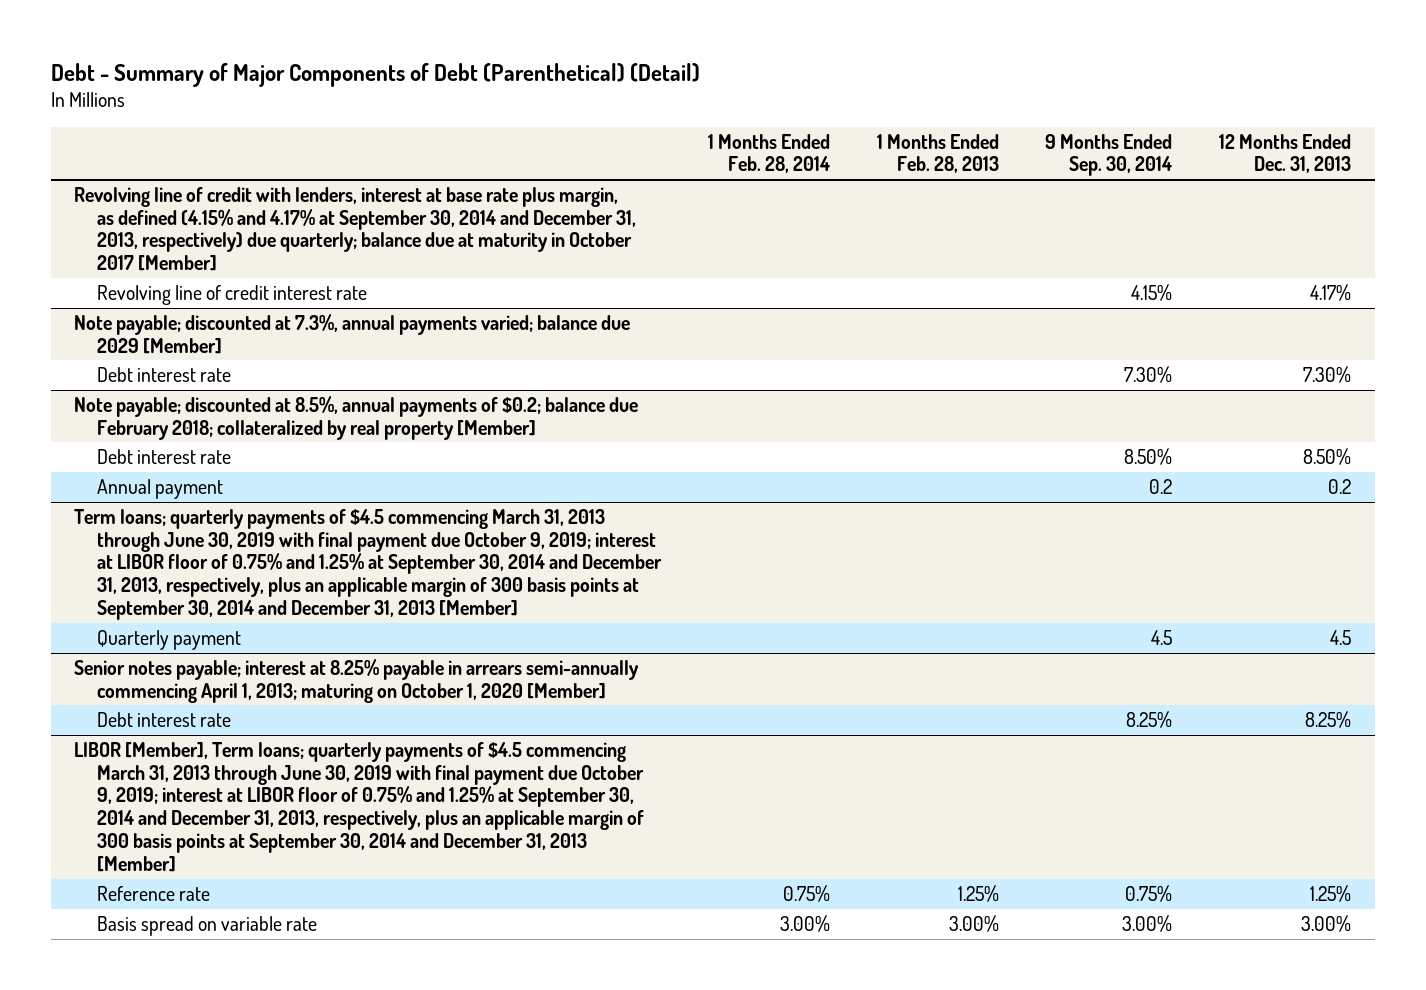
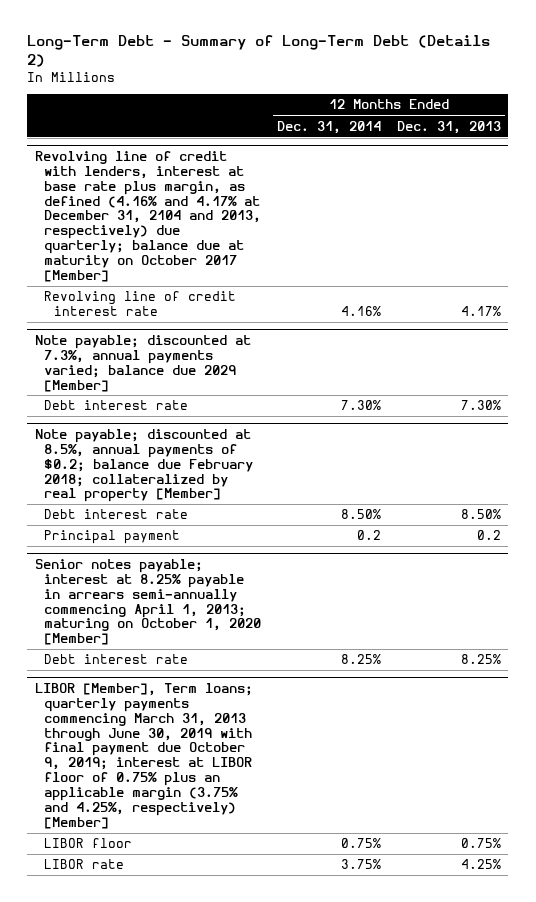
[50,63,700,88] Debt - Summary of Major Components of Debt (Parenthetical) (Detail) -> [27,35,491,68] Long-Term Debt - Summary of Long-Term Debt (Details 2)
[707,133,830,174] 1 Months Ended Feb. 28, 2014 -> none
[876,133,999,174] 1 Months Ended Feb. 28, 2013 -> none
[1045,133,1173,177] 9 Months Ended Sep. 30, 2014 -> none
none -> [276,120,381,134] Dec. 31, 2014
[74,186,636,272] Revolving line of credit with lenders, interest at base rate plus margin, as defined (4.15% and 4.17% at September 30, 2014 and December 31, 2013, respectively) due quarterly; balance due at maturity in October 2017 [Member] -> [35,150,262,283] Revolving line of credit with lenders, interest at base rate plus margin, as defined (4.16% and 4.17% at December 31, 2104 and 2013, respectively) due quarterly; balance due at maturity on October 2017 [Member]
[74,508,662,621] Term loans; quarterly payments of $4.5 commencing March 31, 2013 through June 30, 2019 with final payment due October 9, 2019; interest at LIBOR floor of 0.75% and 1.25% at September 30, 2014 and December 31, 2013, respectively, plus an applicable margin of 300 basis points at September 30, 2014 and December 31, 2013 [Member] -> none
[96,629,241,650] Quarterly payment -> none
[96,478,223,499] Annual payment -> [44,530,181,545] Principal payment
[96,885,210,901] Reference rate -> none
[96,915,317,936] Basis spread on variable rate -> none
[74,741,644,872] LIBOR [Member], Term loans; quarterly payments of $4.5 commencing March 31, 2013 through June 30, 2019 with final payment due October 9, 2019; interest at LIBOR floor of 0.75% and 1.25% at September 30, 2014 and December 31, 2013, respectively, plus an applicable margin of 300 basis points at September 30, 2014 and December 31, 2013 [Member] -> [35,682,254,830] LIBOR [Member], Term loans; quarterly payments commencing March 31, 2013 through June 30, 2019 with final payment due October 9, 2019; interest at LIBOR floor of 0.75% plus an applicable margin (3.75% and 4.25%, respectively) [Member]
none -> [44,838,133,849] LIBOR floor
none -> [44,859,125,870] LIBOR rate

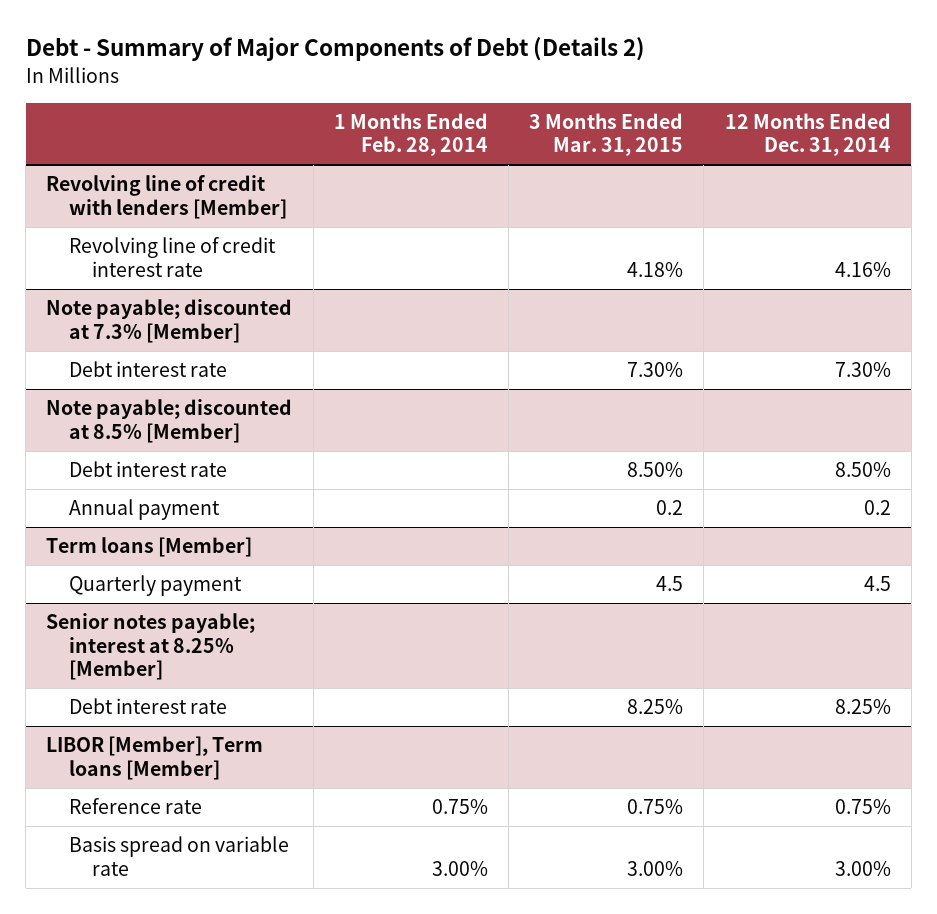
[27,35,491,68] Long-Term Debt - Summary of Long-Term Debt (Details 2) -> [25,37,645,62] Debt - Summary of Major Components of Debt (Details 2)
[396,120,501,134] Dec. 31, 2013 -> none
none -> [333,113,488,157] 1 Months Ended Feb. 28, 2014
none -> [529,113,684,157] 3 Months Ended Mar. 31, 2015
[35,150,262,283] Revolving line of credit with lenders, interest at base rate plus margin, as defined (4.16% and 4.17% at December 31, 2104 and 2013, respectively) due quarterly; balance due at maturity on October 2017 [Member] -> [46,175,287,219] Revolving line of credit with lenders [Member]
[35,334,252,392] Note payable; discounted at 7.3%, annual payments varied; balance due 2029 [Member] -> [46,299,293,343] Note payable; discounted at 7.3% [Member]
[35,428,254,503] Note payable; discounted at 8.5%, annual payments of $0.2; balance due February 2018; collateralized by real property [Member] -> [46,399,293,443] Note payable; discounted at 8.5% [Member]
[44,530,181,545] Principal payment -> [68,499,220,521] Annual payment
none -> [46,537,253,558] Term loans [Member]
none -> [68,575,242,597] Quarterly payment
[35,558,262,646] Senior notes payable; interest at 8.25% payable in arrears semi-annually commencing April 1, 2013; maturing on October 1, 2020 [Member] -> [46,613,256,681] Senior notes payable; interest at 8.25% [Member]
[35,682,254,830] LIBOR [Member], Term loans; quarterly payments commencing March 31, 2013 through June 30, 2019 with final payment due October 9, 2019; interest at LIBOR floor of 0.75% plus an applicable margin (3.75% and 4.25%, respectively) [Member] -> none
[44,859,125,870] LIBOR rate -> none
none -> [46,736,264,780] LIBOR [Member], Term loans [Member]
[44,838,133,849] LIBOR floor -> [68,798,202,815] Reference rate
none -> [68,836,289,876] Basis spread on variable rate

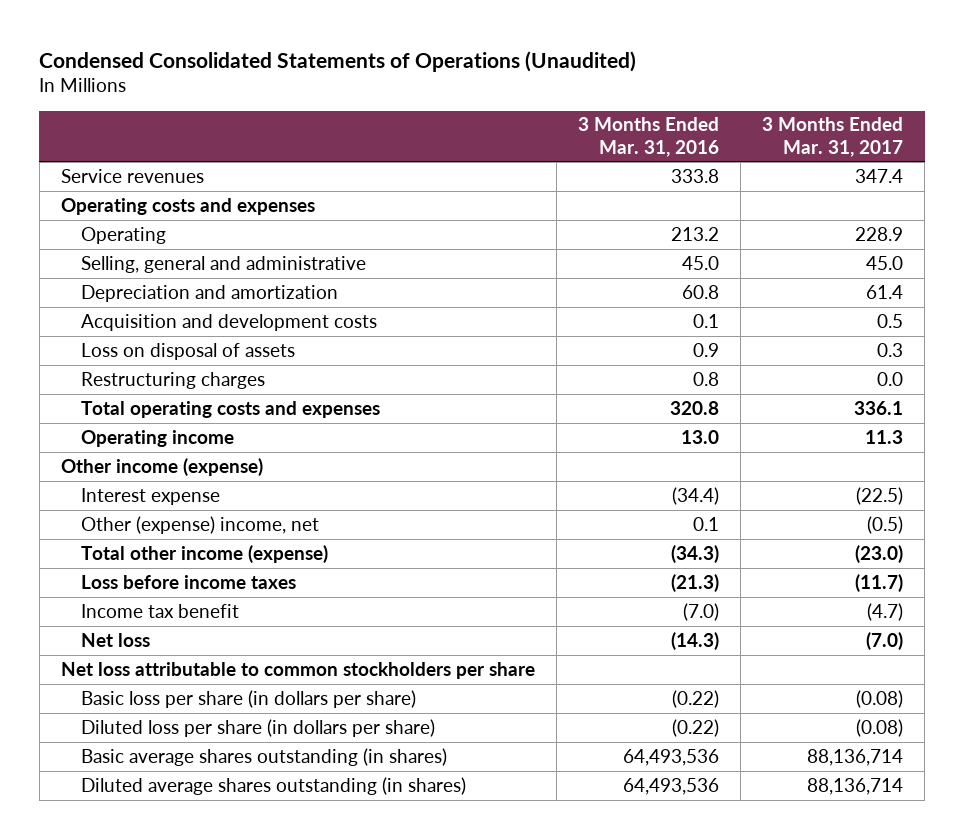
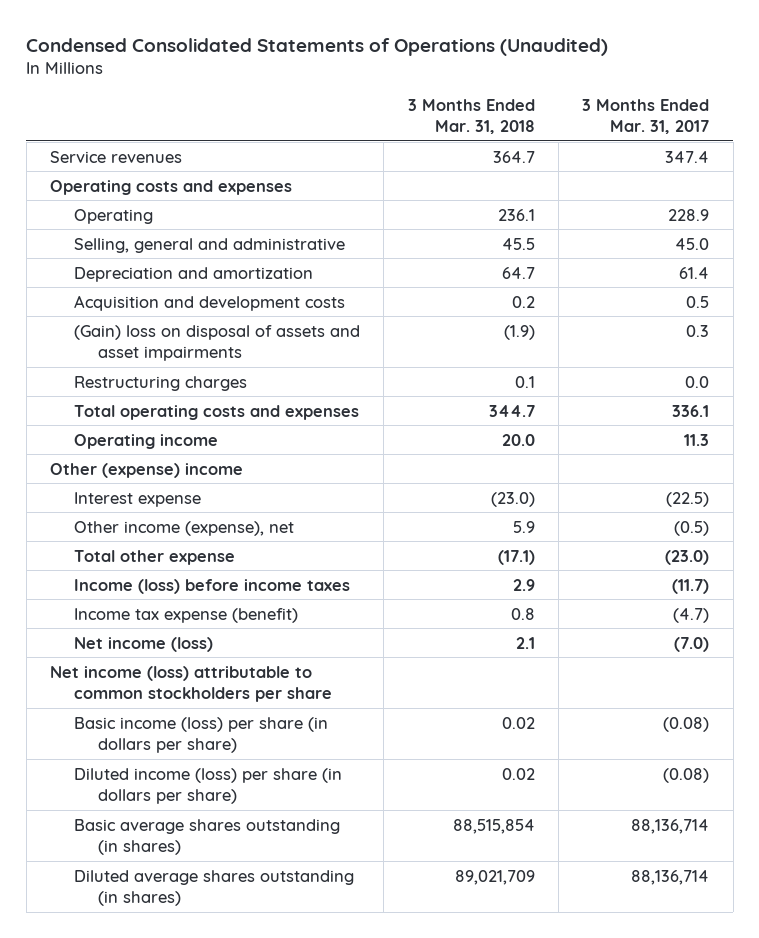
[577,117,719,157] 3 Months Ended Mar. 31, 2016 -> none
none -> [407,98,535,134] 3 Months Ended Mar. 31, 2018
[81,342,296,360] Loss on disposal of assets -> [73,324,360,361] (Gain) loss on disposal of assets and asset impairments
[60,457,263,476] Other income (expense) -> [50,462,244,478] Other (expense) income
[81,515,320,534] Other (expense) income, net -> [73,520,294,536] Other income (expense), net
[81,544,329,563] Total other income (expense) -> [73,549,235,565] Total other expense
[81,574,297,589] Loss before income taxes -> [73,578,350,594] Income (loss) before income taxes
[81,603,240,618] Income tax benefit -> [73,607,298,623] Income tax expense (benefit)
[81,632,151,647] Net loss -> [73,636,213,652] Net income (loss)
[60,661,535,679] Net loss attributable to common stockholders per share -> [50,665,332,702] Net income (loss) attributable to common stockholders per share
[81,689,417,708] Basic loss per share (in dollars per share) -> [73,716,328,753] Basic income (loss) per share (in dollars per share)
[81,718,436,737] Diluted loss per share (in dollars per share) -> [73,767,342,804] Diluted income (loss) per share (in dollars per share)

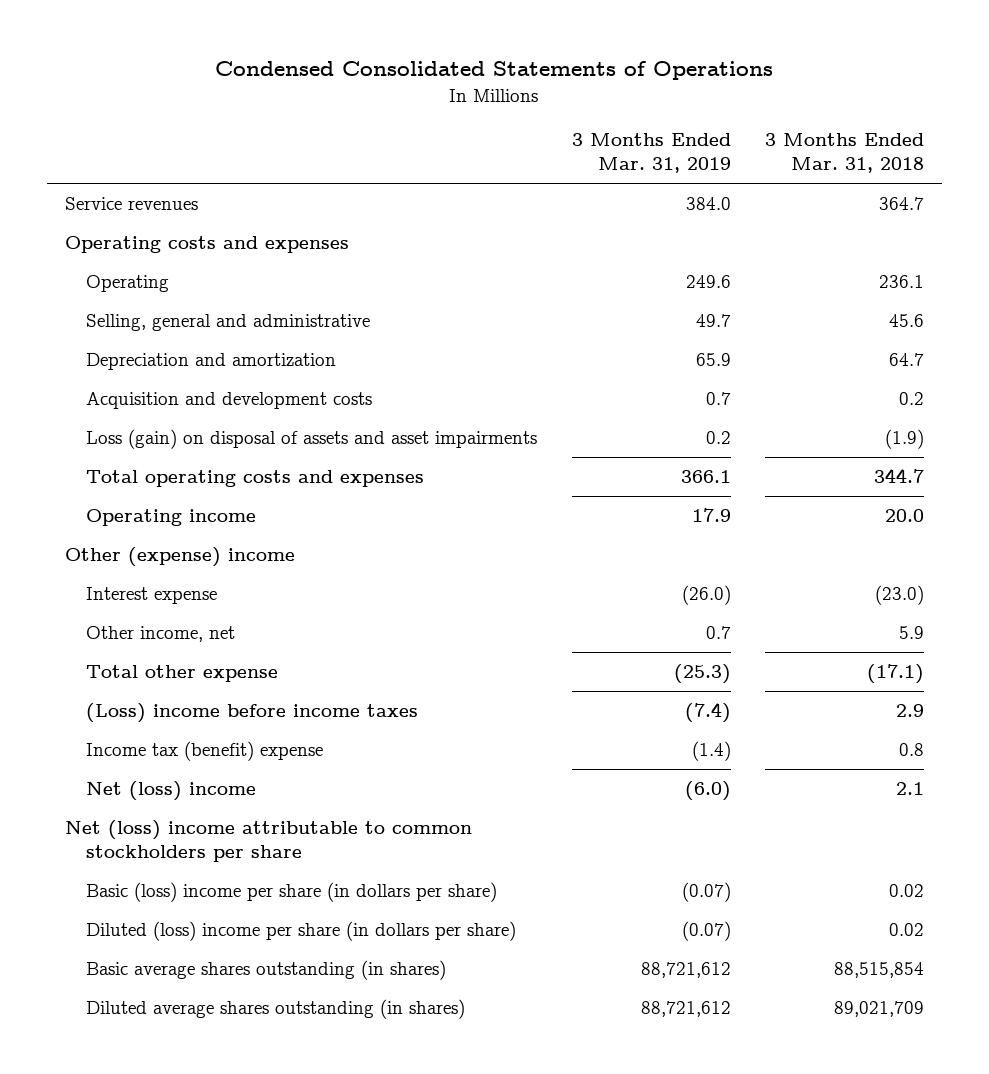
[26,37,609,56] Condensed Consolidated Statements of Operations (Unaudited) -> [215,61,774,81] Condensed Consolidated Statements of Operations
[582,98,710,134] 3 Months Ended Mar. 31, 2017 -> none
none -> [571,133,731,174] 3 Months Ended Mar. 31, 2019
[501,237,535,250] 45.5 -> [889,313,925,327] 45.6
[73,375,247,391] Restructuring charges -> none
[73,324,360,361] (Gain) loss on disposal of assets and asset impairments -> [86,428,538,449] Loss (gain) on disposal of assets and asset impairments
[73,520,294,536] Other income (expense), net -> [86,625,236,642] Other income, net
[73,578,350,594] Income (loss) before income taxes -> [86,702,419,723] (Loss) income before income taxes
[73,607,298,623] Income tax expense (benefit) -> [86,740,324,761] Income tax (benefit) expense
[73,636,213,652] Net income (loss) -> [86,780,257,801] Net (loss) income
[50,665,332,702] Net income (loss) attributable to common stockholders per share -> [64,819,472,862] Net (loss) income attributable to common stockholders per share
[73,716,328,753] Basic income (loss) per share (in dollars per share) -> [86,881,498,902] Basic (loss) income per share (in dollars per share)
[73,767,342,804] Diluted income (loss) per share (in dollars per share) -> [86,920,517,941] Diluted (loss) income per share (in dollars per share)

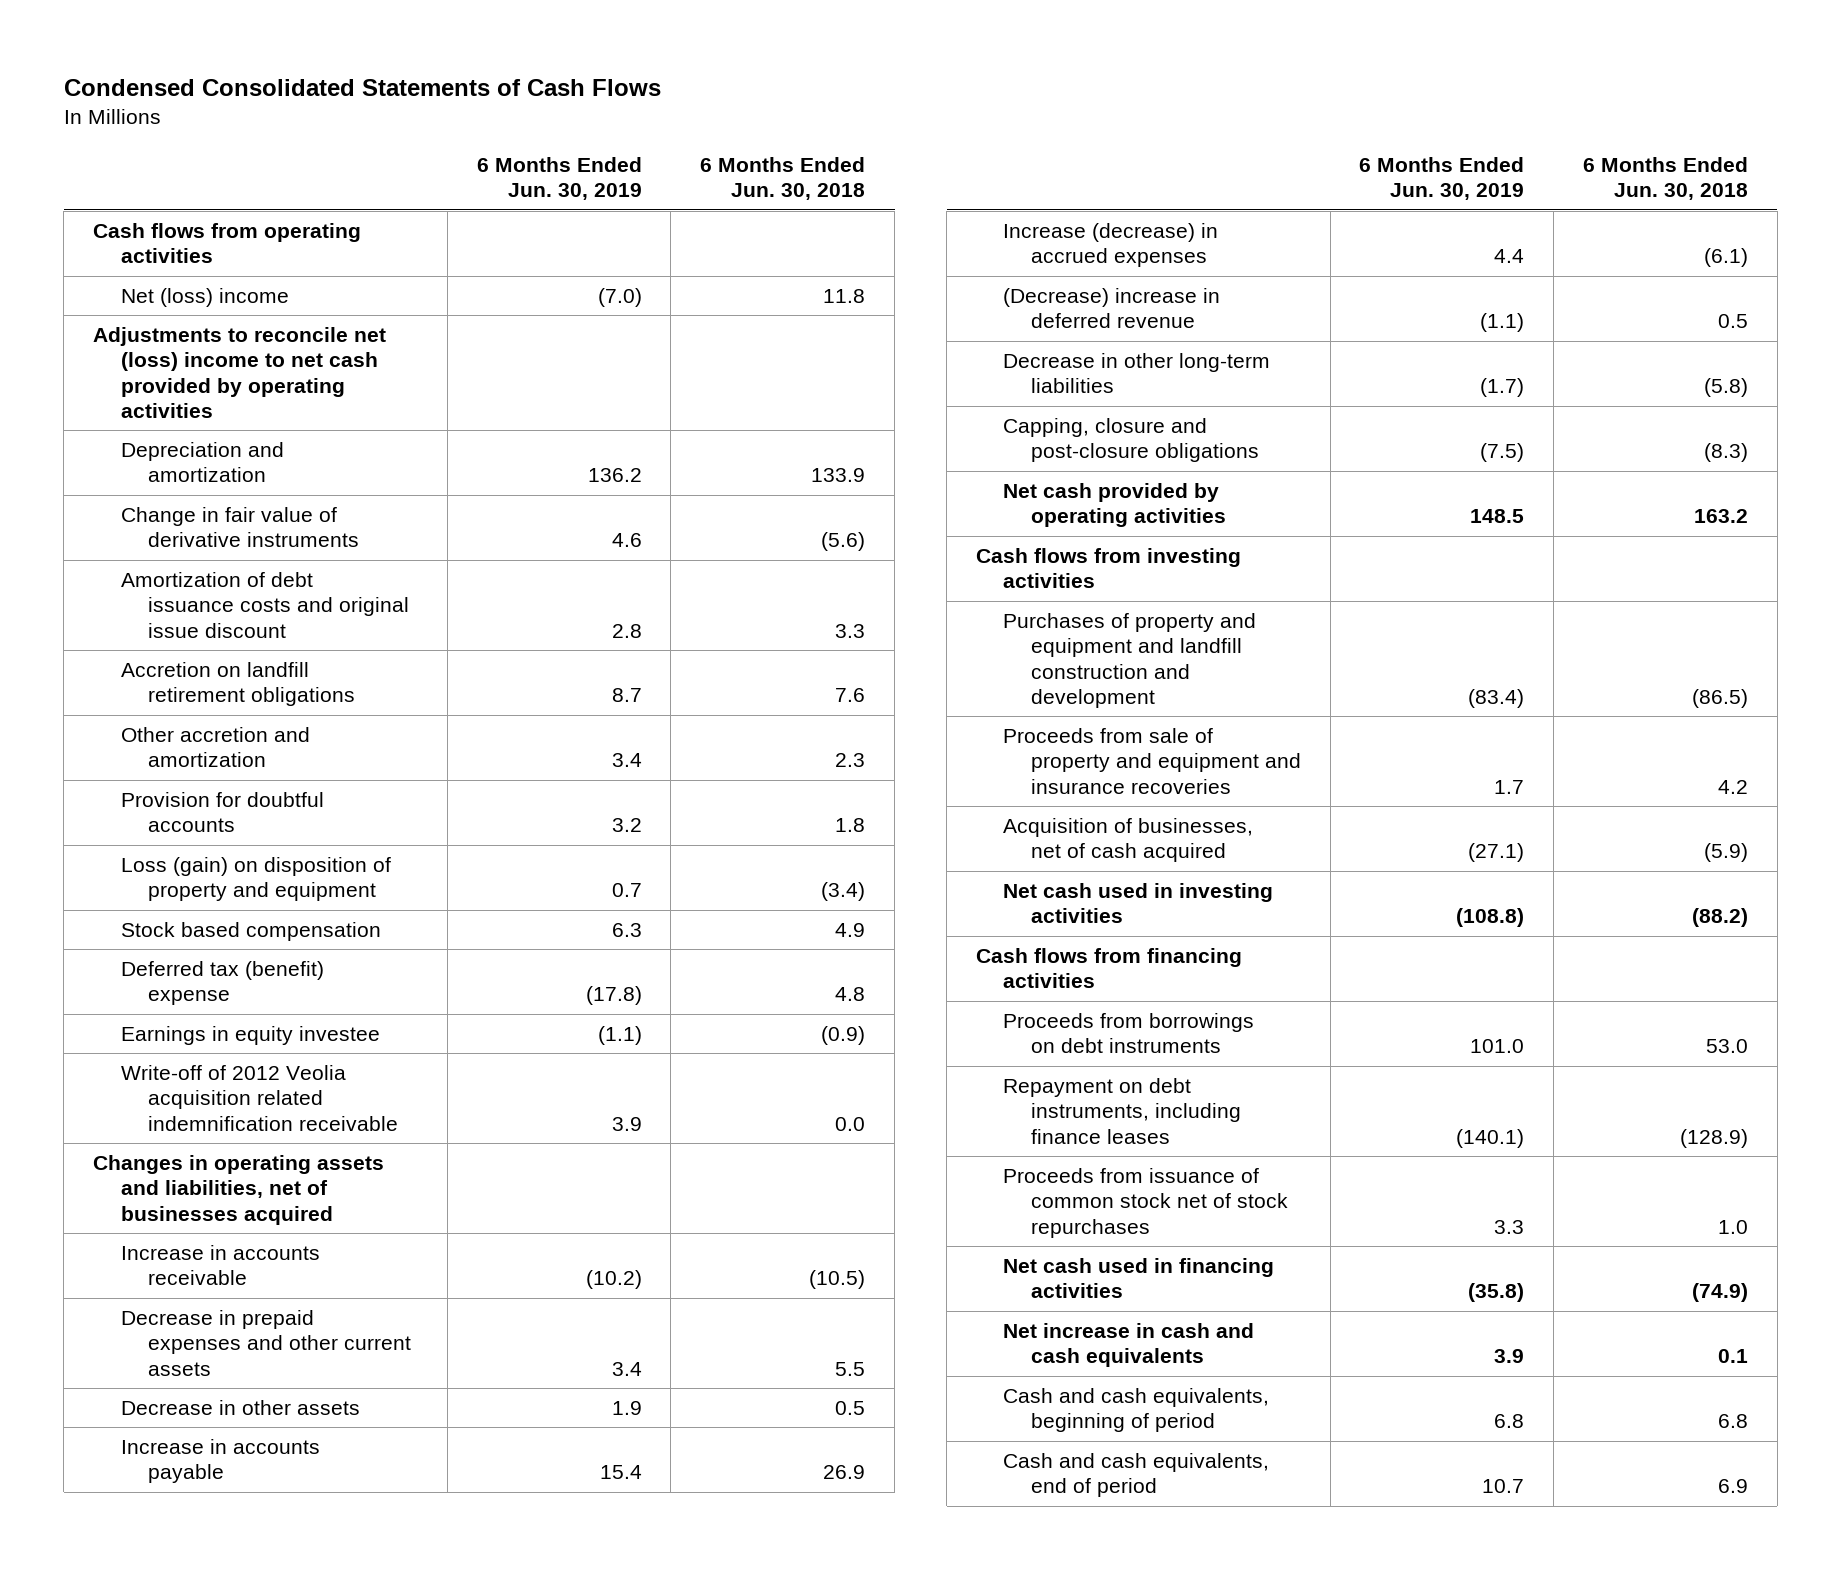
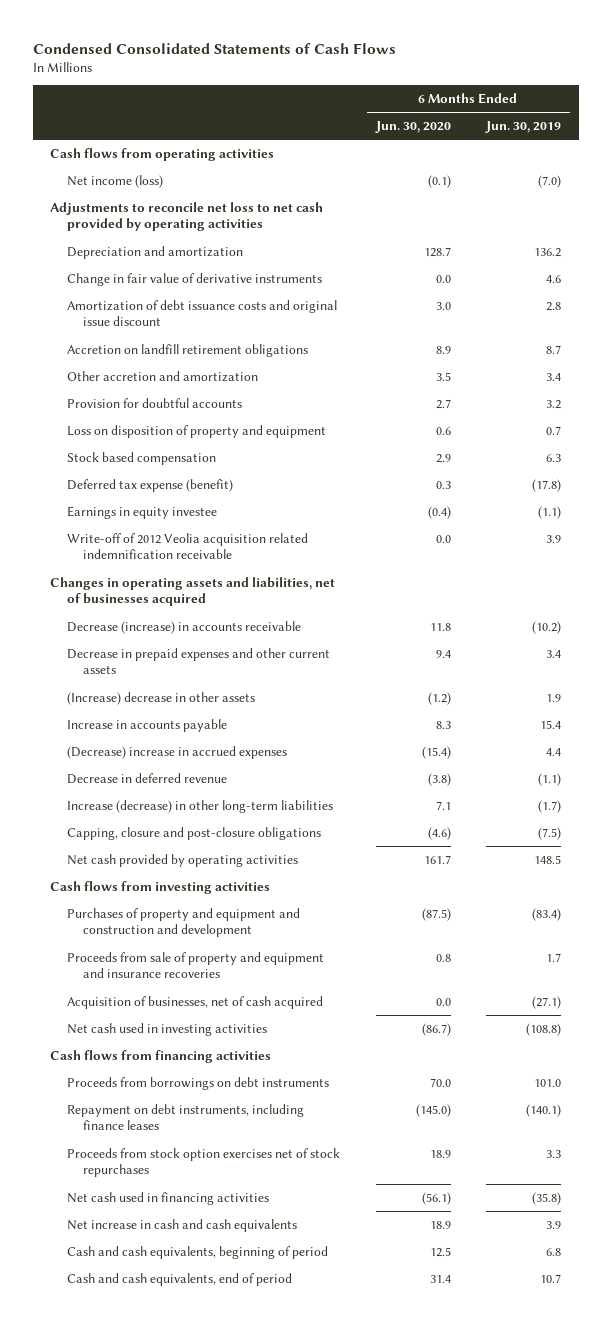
[700,157,866,201] 6 Months Ended Jun. 30, 2018 -> none
none -> [374,121,451,134] Jun. 30, 2020
[120,287,289,307] Net (loss) income -> [66,174,163,188] Net income (loss)
[93,326,387,418] Adjustments to reconcile net (loss) income to net cash provided by operating activities -> [50,201,324,232] Adjustments to reconcile net loss to net cash provided by operating activities
[120,856,391,902] Loss (gain) on disposition of property and equipment -> [66,424,326,438] Loss on disposition of property and equipment
[120,960,324,1006] Deferred tax (benefit) expense -> [66,478,233,492] Deferred tax expense (benefit)
[120,1244,320,1286] Increase in accounts receivable -> [66,620,301,634] Decrease (increase) in accounts receivable
[120,1399,360,1415] Decrease in other assets -> [66,691,255,705] (Increase) decrease in other assets
[1003,222,1219,268] Increase (decrease) in accrued expenses -> [66,745,287,759] (Decrease) increase in accrued expenses
[1003,287,1221,329] (Decrease) increase in deferred revenue -> [66,772,227,784] Decrease in deferred revenue
[1003,352,1271,394] Decrease in other long-term liabilities -> [66,799,333,813] Increase (decrease) in other long-term liabilities
[1003,612,1257,708] Purchases of property and equipment and landfill construction and development -> [66,907,300,938] Purchases of property and equipment and construction and development
[1003,1167,1288,1238] Proceeds from issuance of common stock net of stock repurchases -> [66,1147,340,1178] Proceeds from stock option exercises net of stock repurchases

